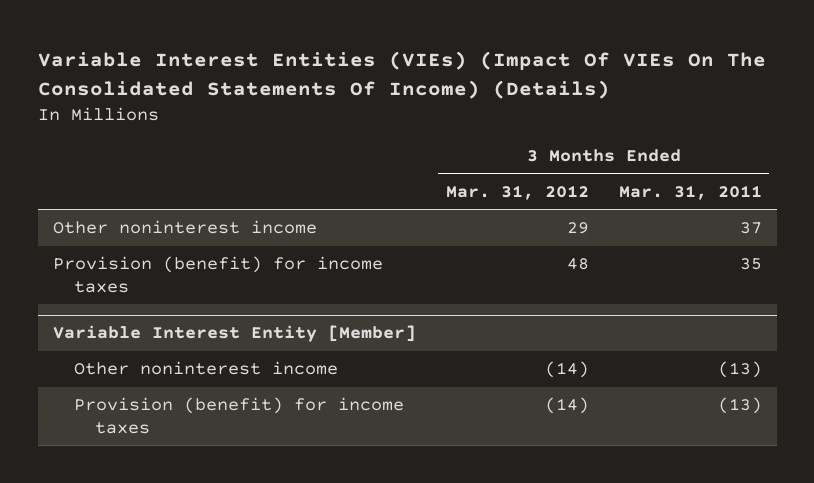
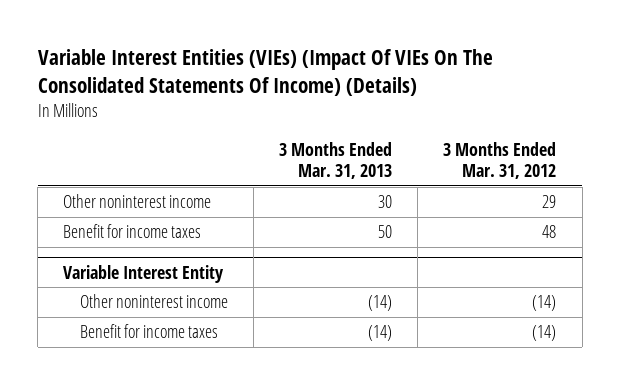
[618,184,762,200] Mar. 31, 2011 -> none
none -> [279,141,393,179] 3 Months Ended Mar. 31, 2013
[52,256,383,293] Provision (benefit) for income taxes -> [63,224,202,239] Benefit for income taxes
[52,325,416,343] Variable Interest Entity [Member] -> [63,264,225,283] Variable Interest Entity
[74,397,405,434] Provision (benefit) for income taxes -> [79,324,218,339] Benefit for income taxes

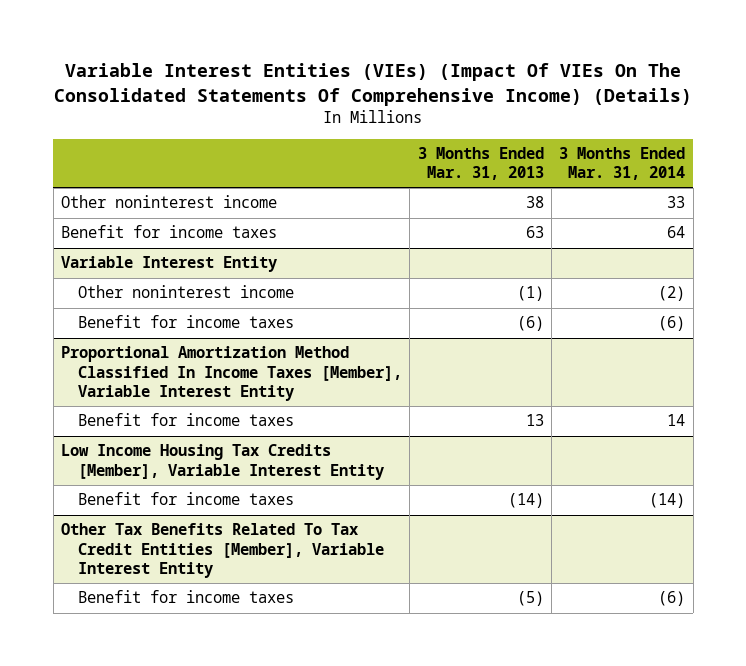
[37,49,493,96] Variable Interest Entities (VIEs) (Impact Of VIEs On The Consolidated Statements Of Income) (Details) -> [54,63,693,106] Variable Interest Entities (VIEs) (Impact Of VIEs On The Consolidated Statements Of Comprehensive Income) (Details)
[443,141,557,179] 3 Months Ended Mar. 31, 2012 -> none
none -> [559,146,686,181] 3 Months Ended Mar. 31, 2014
[378,195,393,209] 30 -> [525,196,544,209] 38
[378,225,393,239] 50 -> [525,226,544,239] 63
[368,295,393,312] (14) -> [516,286,544,302] (1)
none -> [78,315,295,329] Benefit for income taxes
none -> [61,346,403,402] Proportional Amortization Method Classified In Income Taxes [Member], Variable Interest Entity
none -> [78,413,295,427] Benefit for income taxes
none -> [61,444,385,480] Low Income Housing Tax Credits [Member], Variable Interest Entity
none -> [61,523,385,579] Other Tax Benefits Related To Tax Credit Entities [Member], Variable Interest Entity
none -> [78,590,295,604] Benefit for income taxes

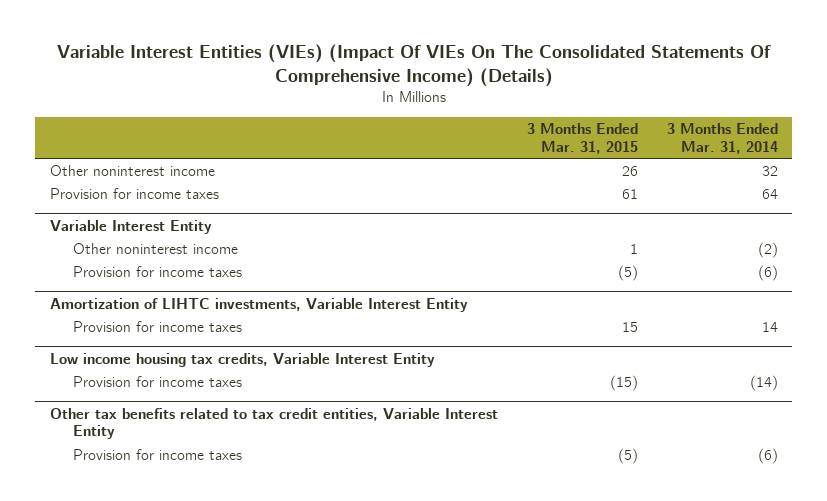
[417,146,544,181] 3 Months Ended Mar. 31, 2013 -> none
none -> [526,123,638,154] 3 Months Ended Mar. 31, 2015
[667,196,686,209] 33 -> [761,165,778,176] 32
[61,225,278,239] Benefit for income taxes -> [49,187,219,199] Provision for income taxes
[61,346,403,402] Proportional Amortization Method Classified In Income Taxes [Member], Variable Interest Entity -> none
[78,315,295,329] Benefit for income taxes -> [72,265,242,277] Provision for income taxes
none -> [49,297,468,312] Amortization of LIHTC investments, Variable Interest Entity
[78,413,295,427] Benefit for income taxes -> [72,320,242,332] Provision for income taxes
[61,444,385,480] Low Income Housing Tax Credits [Member], Variable Interest Entity -> [49,352,435,367] Low income housing tax credits, Variable Interest Entity
[78,492,295,506] Benefit for income taxes -> [72,375,242,387] Provision for income taxes
[61,523,385,579] Other Tax Benefits Related To Tax Credit Entities [Member], Variable Interest Entity -> [49,407,498,440] Other tax benefits related to tax credit entities, Variable Interest Entity
[78,590,295,604] Benefit for income taxes -> [72,448,242,460] Provision for income taxes

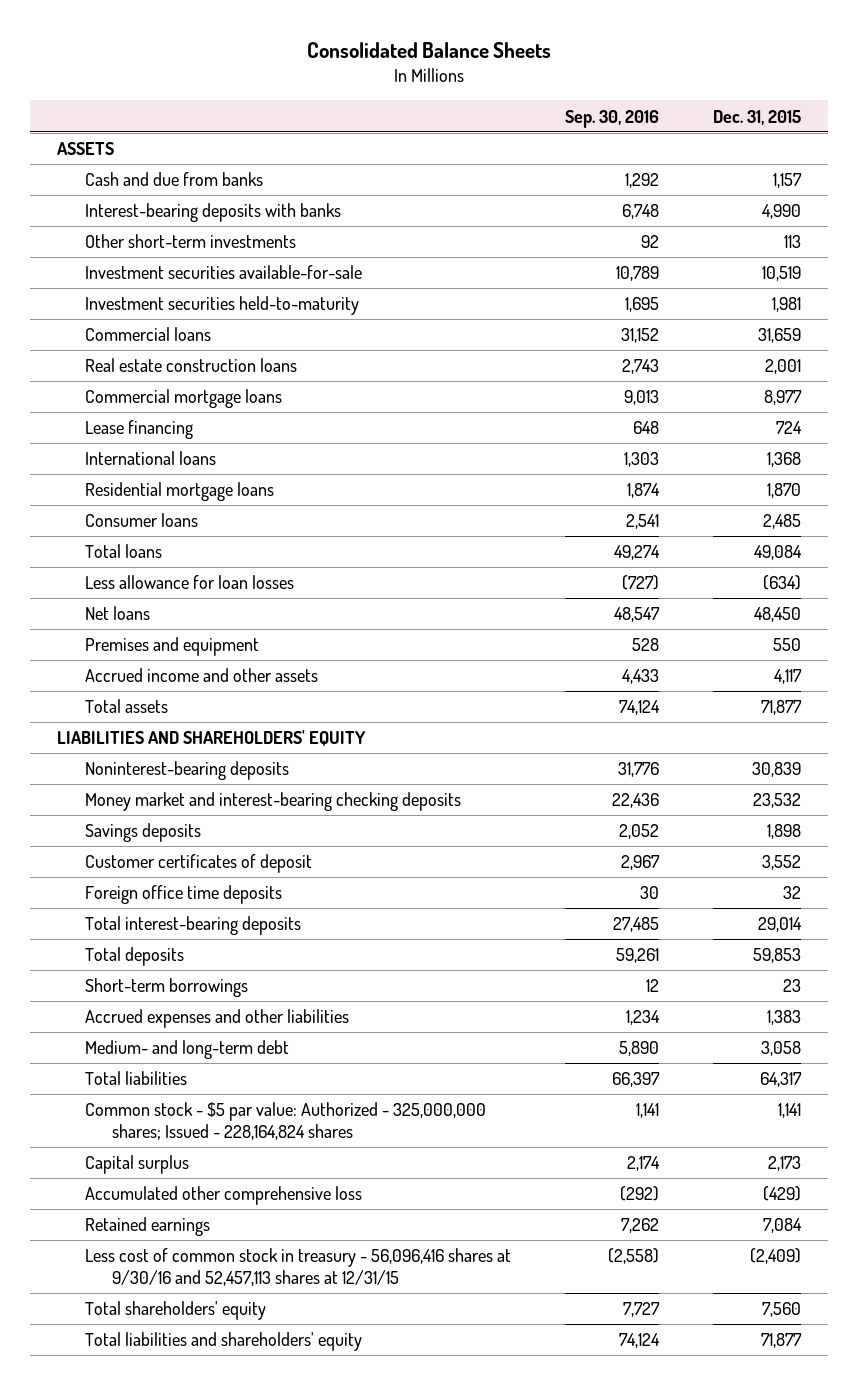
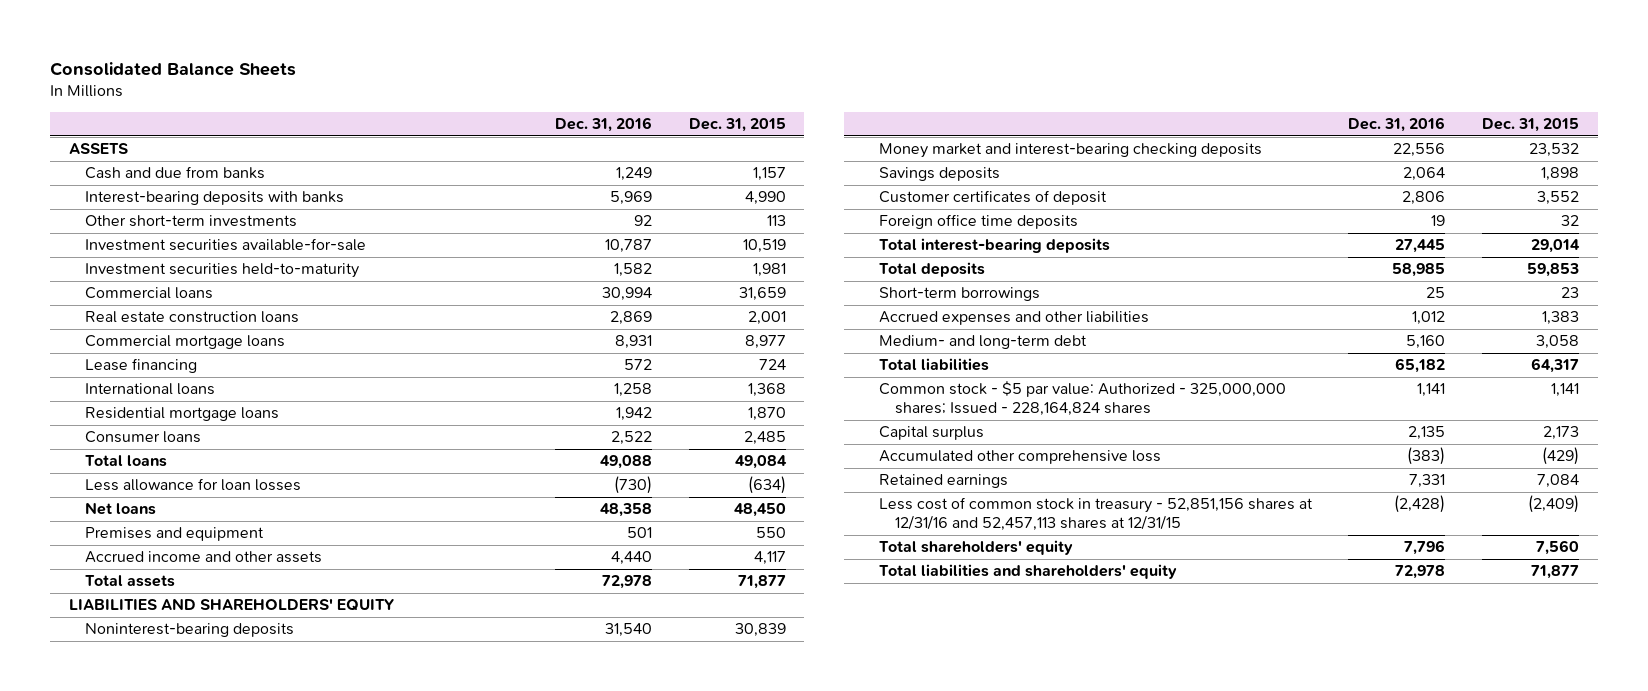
[564,109,659,128] Sep. 30, 2016 -> none
none -> [555,117,653,133] Dec. 31, 2016
[84,1248,511,1287] Less cost of common stock in treasury - 56,096,416 shares at 9/30/16 and 52,457,113 shares at 12/31/15 -> [878,497,1313,532] Less cost of common stock in treasury - 52,851,156 shares at 12/31/16 and 52,457,113 shares at 12/31/15

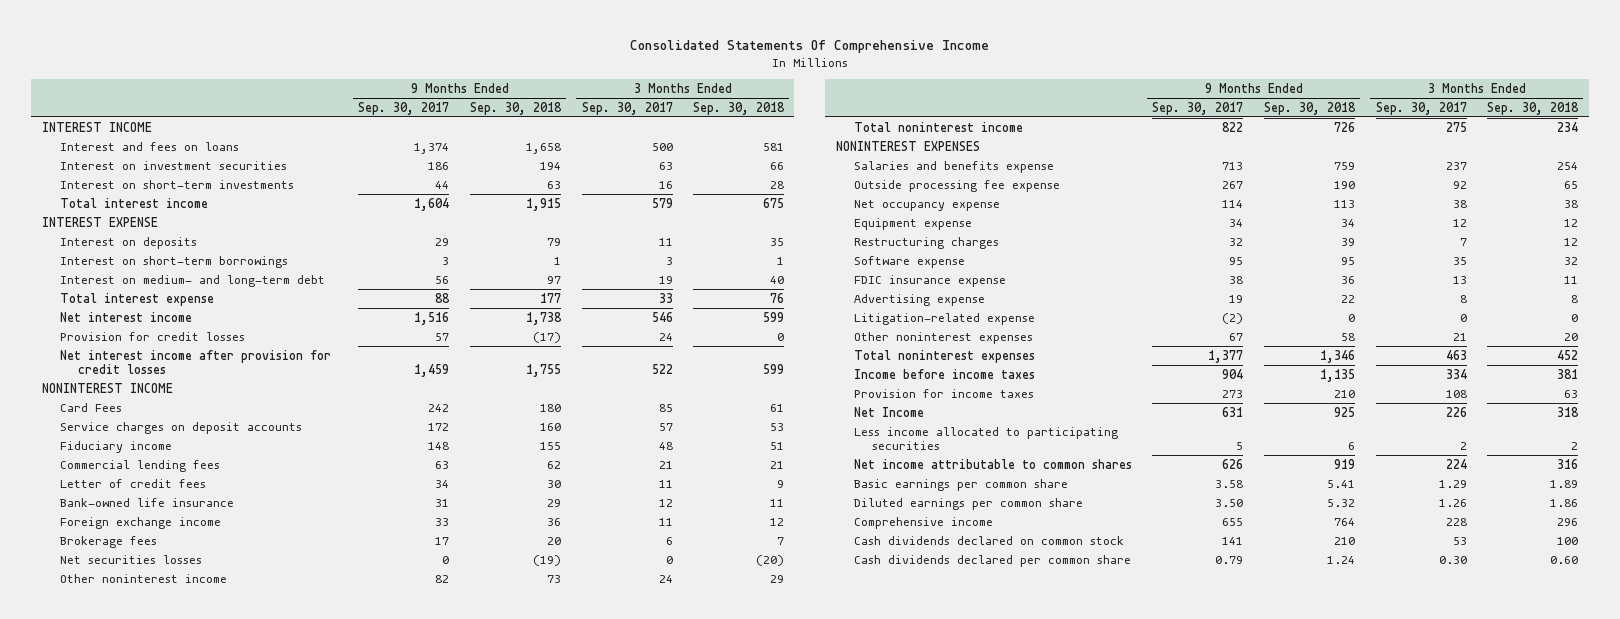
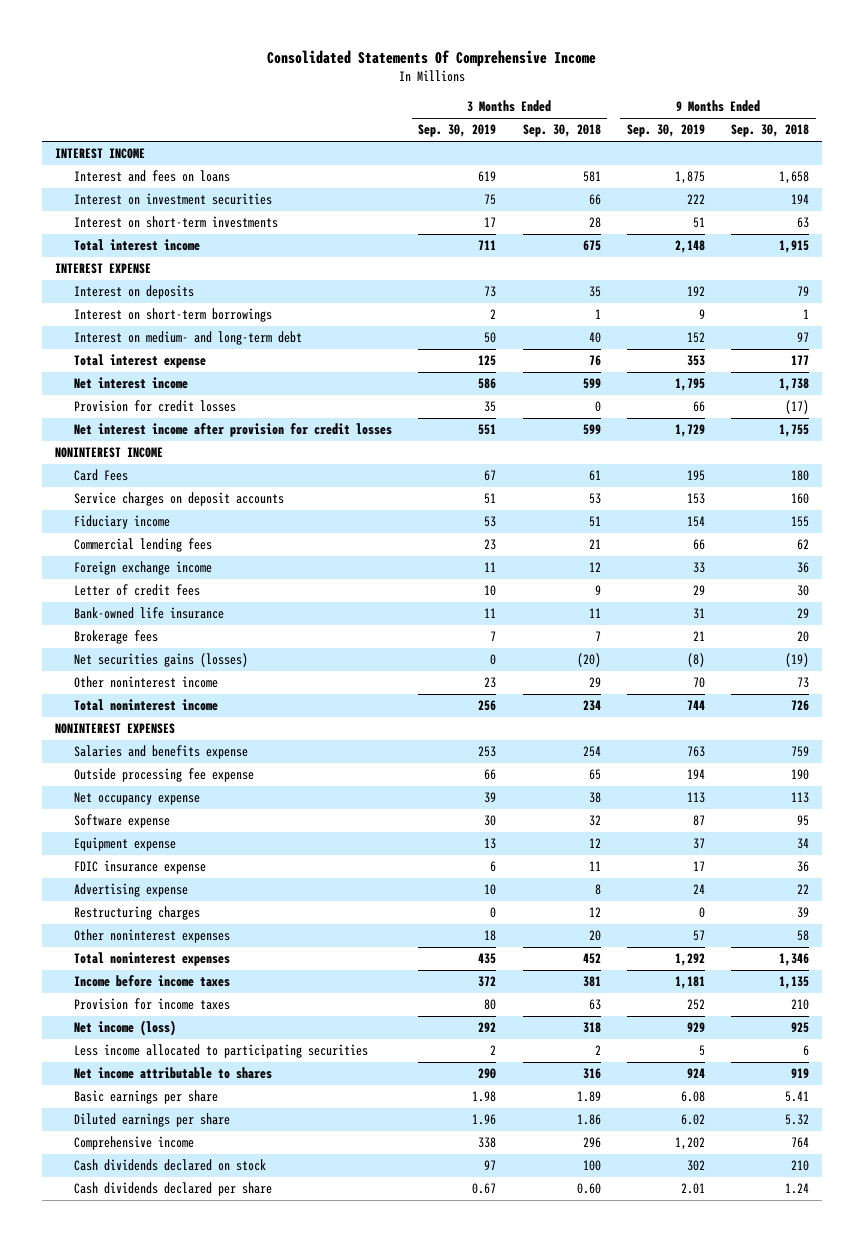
[358,101,450,115] Sep. 30, 2017 -> none
[581,101,673,115] Sep. 30, 2017 -> none
none -> [418,124,497,138] Sep. 30, 2019
none -> [626,124,705,138] Sep. 30, 2019
[59,516,221,529] Foreign exchange income -> [74,561,213,576] Foreign exchange income
[59,554,202,564] Net securities losses -> [74,653,249,668] Net securities gains (losses)
[853,217,972,230] Equipment expense -> [74,837,177,852] Equipment expense
[853,312,1035,325] Litigation-related expense -> none
[853,236,999,249] Restructuring charges -> [74,906,201,921] Restructuring charges
[853,406,924,417] Net Income -> [74,1020,177,1037] Net income (loss)
[853,458,1132,469] Net income attributable to common shares -> [74,1067,273,1080] Net income attributable to shares
[853,478,1068,491] Basic earnings per common share -> [74,1090,219,1105] Basic earnings per share
[853,497,1083,510] Diluted earnings per common share -> [74,1113,231,1128] Diluted earnings per share
[853,535,1124,545] Cash dividends declared on common stock -> [74,1159,267,1172] Cash dividends declared on stock
[853,554,1131,567] Cash dividends declared per common share -> [74,1182,273,1197] Cash dividends declared per share

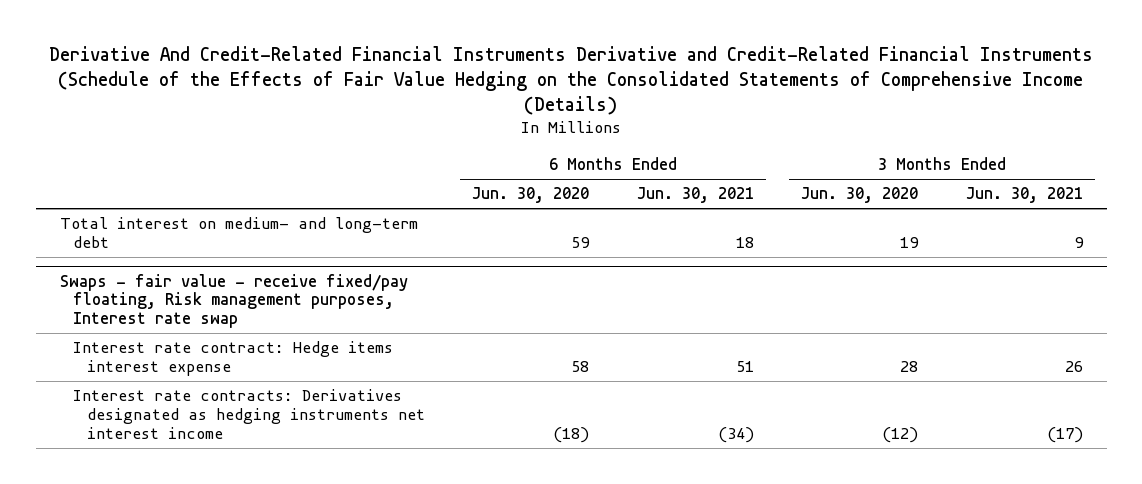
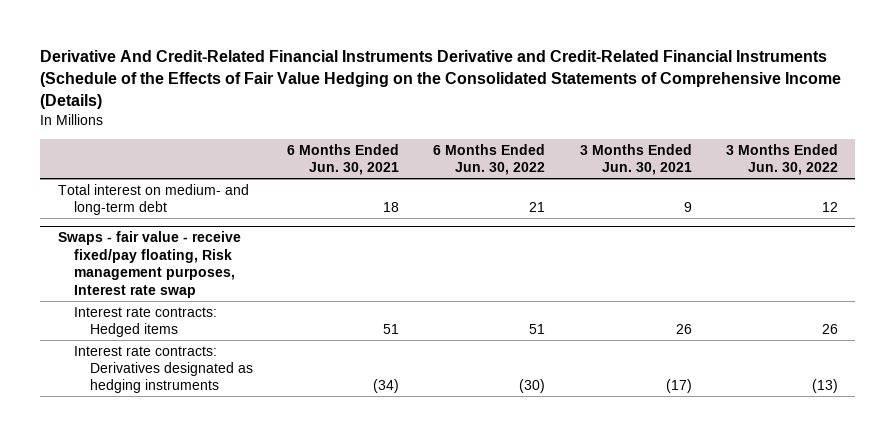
[472,187,590,204] Jun. 30, 2020 -> none
[801,187,919,204] Jun. 30, 2020 -> none
none -> [433,143,546,176] 6 Months Ended Jun. 30, 2022
none -> [725,143,838,176] 3 Months Ended Jun. 30, 2022
[73,341,394,377] Interest rate contract: Hedge items interest expense -> [73,306,217,338] Interest rate contracts: Hedged items
[73,389,425,439] Interest rate contracts: Derivatives designated as hedging instruments net interest income -> [73,345,253,394] Interest rate contracts: Derivatives designated as hedging instruments

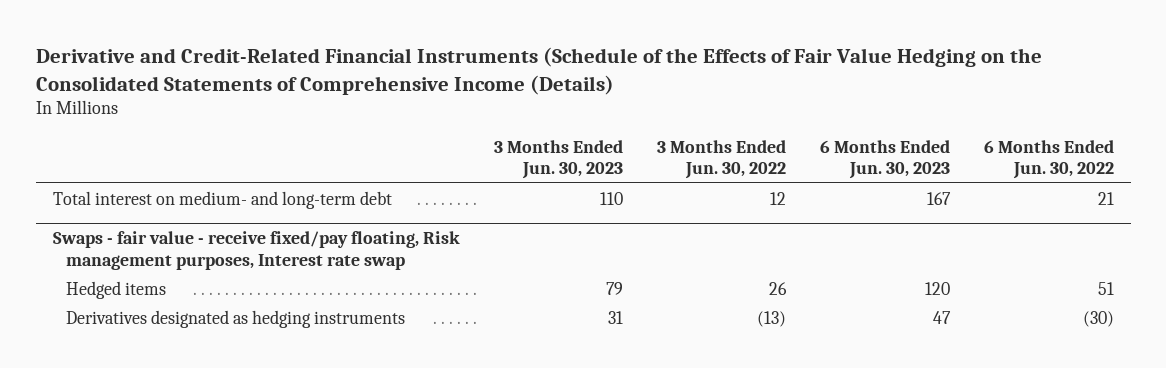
[40,50,842,109] Derivative And Credit-Related Financial Instruments Derivative and Credit-Related Financial Instruments (Schedule of the Effects of Fair Value Hedging on the Consolidated Statements of Comprehensive Income (Details) -> [35,47,1042,95] Derivative and Credit-Related Financial Instruments (Schedule of the Effects of Fair Value Hedging on the Consolidated Statements of Comprehensive Income (Details)
[287,143,400,176] 6 Months Ended Jun. 30, 2021 -> none
[579,143,692,176] 3 Months Ended Jun. 30, 2021 -> none
none -> [493,139,623,180] 3 Months Ended Jun. 30, 2023
none -> [819,139,950,180] 6 Months Ended Jun. 30, 2023
[73,306,217,338] Interest rate contracts: Hedged items -> [66,280,167,299] Hedged items
[73,345,253,394] Interest rate contracts: Derivatives designated as hedging instruments -> [66,309,406,328] Derivatives designated as hedging instruments

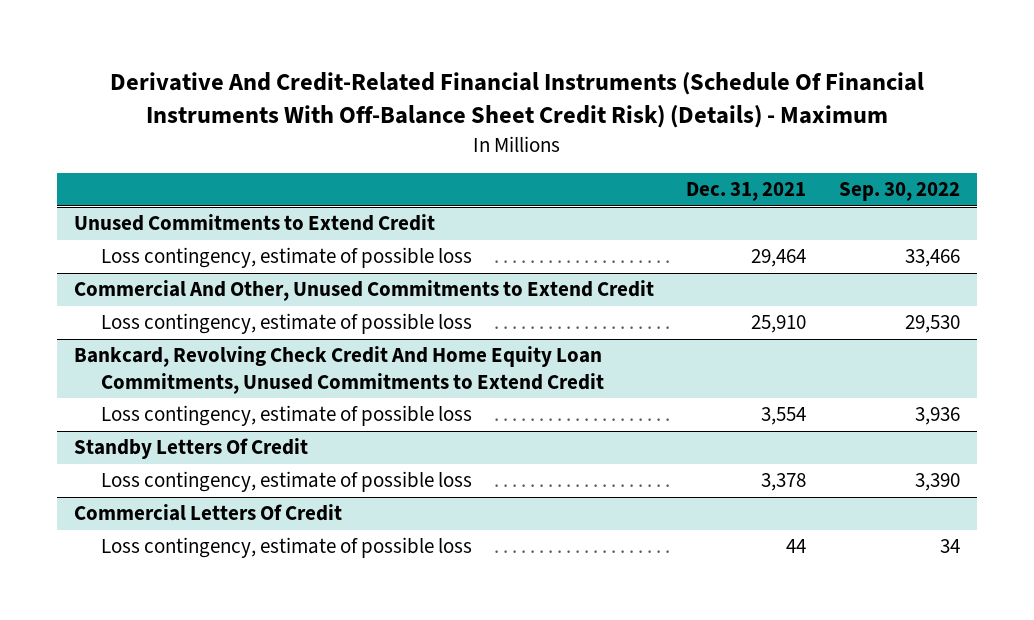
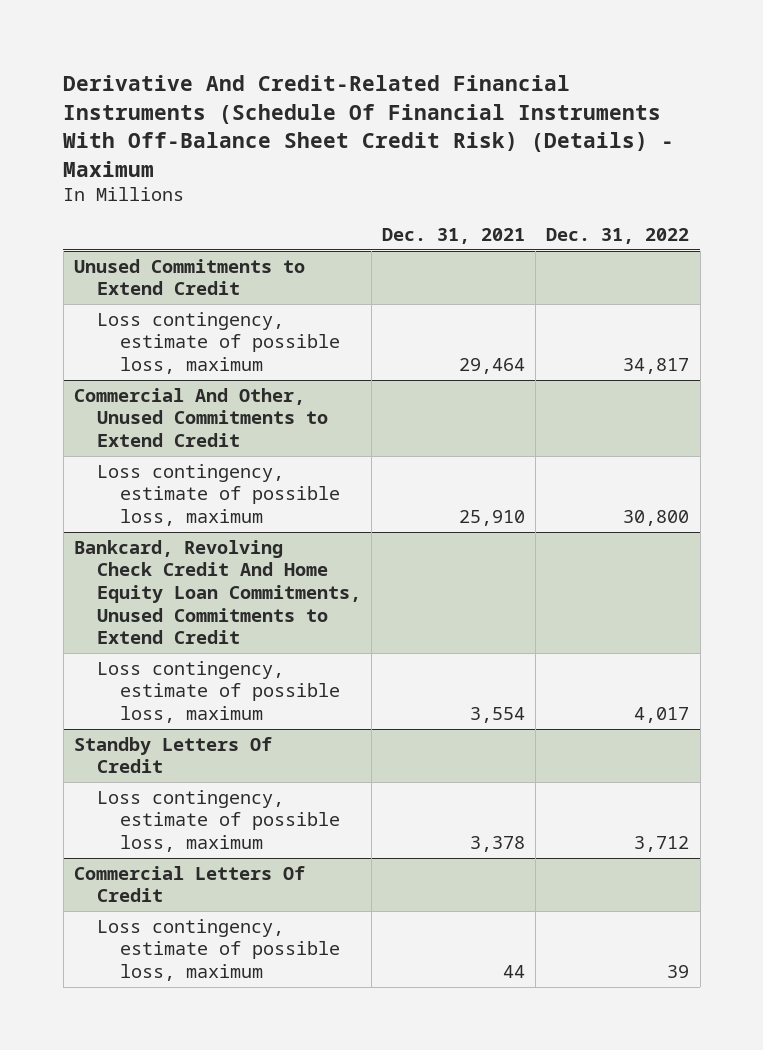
[839,182,961,202] Sep. 30, 2022 -> none
none -> [546,228,690,245] Dec. 31, 2022
[101,247,473,269] Loss contingency, estimate of possible loss -> [96,311,341,375] Loss contingency, estimate of possible loss, maximum
[101,313,473,335] Loss contingency, estimate of possible loss -> [96,463,341,527] Loss contingency, estimate of possible loss, maximum
[101,405,473,427] Loss contingency, estimate of possible loss -> [96,660,341,724] Loss contingency, estimate of possible loss, maximum
[101,471,473,493] Loss contingency, estimate of possible loss -> [96,789,341,853] Loss contingency, estimate of possible loss, maximum
[101,537,473,559] Loss contingency, estimate of possible loss -> [96,918,341,982] Loss contingency, estimate of possible loss, maximum

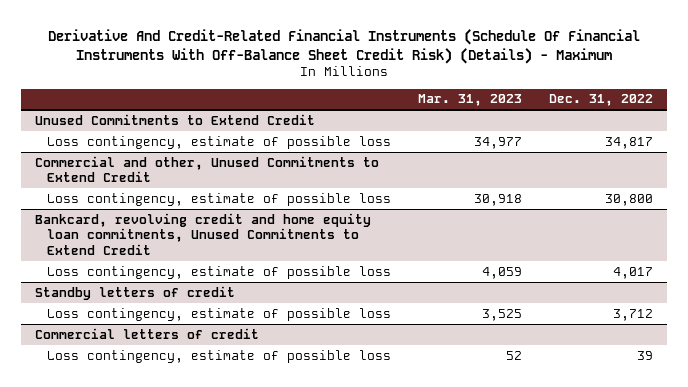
[382,228,526,245] Dec. 31, 2021 -> none
none -> [417,94,522,107] Mar. 31, 2023
[96,311,341,375] Loss contingency, estimate of possible loss, maximum -> [46,135,391,149] Loss contingency, estimate of possible loss
[73,387,328,448] Commercial And Other, Unused Commitments to Extend Credit -> [35,155,380,183] Commercial and other, Unused Commitments to Extend Credit
[96,463,341,527] Loss contingency, estimate of possible loss, maximum -> [46,192,391,206] Loss contingency, estimate of possible loss
[73,539,361,645] Bankcard, Revolving Check Credit And Home Equity Loan Commitments, Unused Commitments to Extend Credit -> [35,212,372,256] Bankcard, revolving credit and home equity loan commitments, Unused Commitments to Extend Credit
[96,660,341,724] Loss contingency, estimate of possible loss, maximum -> [46,265,391,279] Loss contingency, estimate of possible loss
[73,736,272,774] Standby Letters Of Credit -> [35,285,236,300] Standby letters of credit
[96,789,341,853] Loss contingency, estimate of possible loss, maximum -> [46,307,391,321] Loss contingency, estimate of possible loss
[73,865,305,903] Commercial Letters Of Credit -> [35,327,260,339] Commercial letters of credit
[96,918,341,982] Loss contingency, estimate of possible loss, maximum -> [46,349,391,363] Loss contingency, estimate of possible loss

